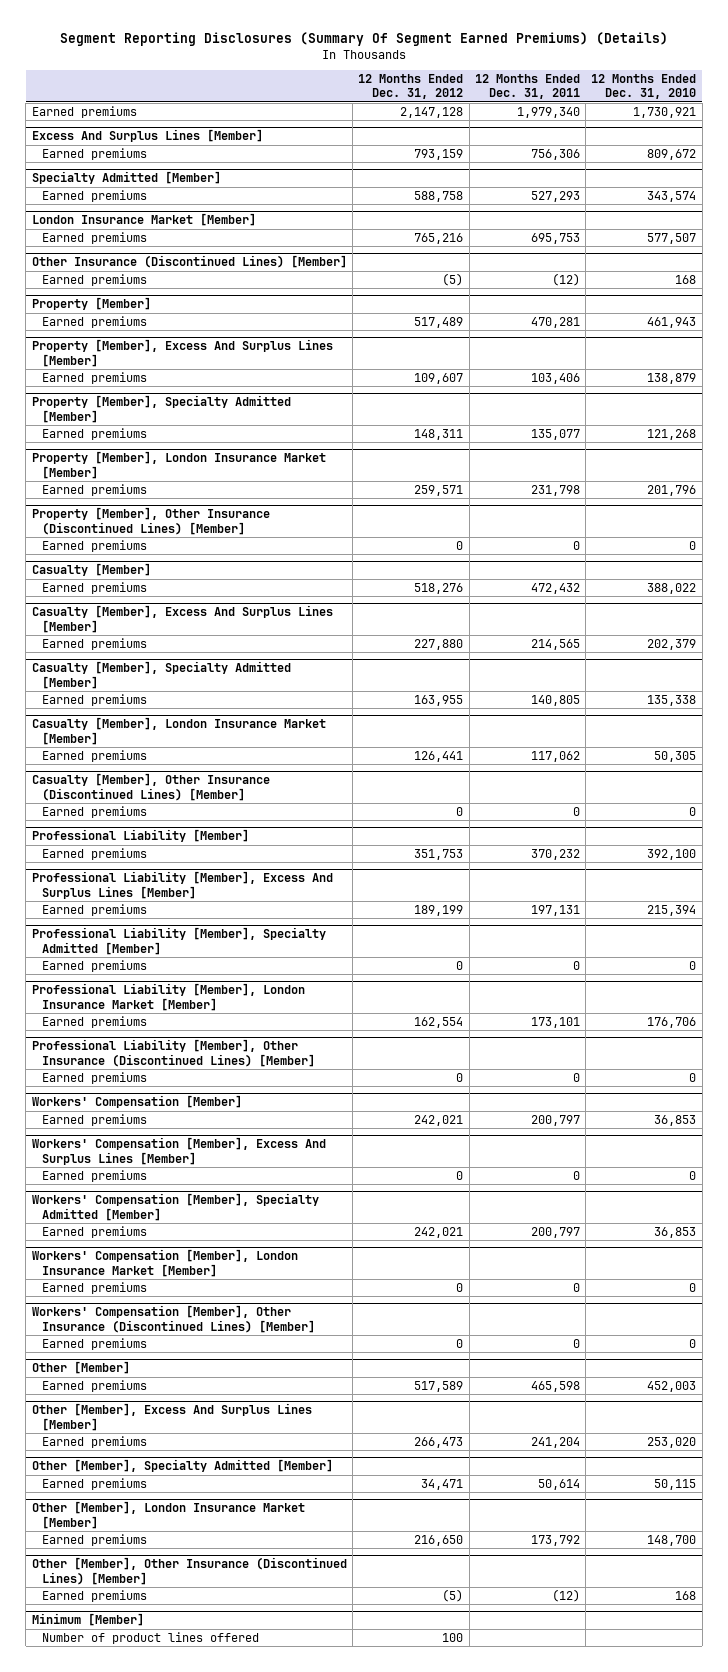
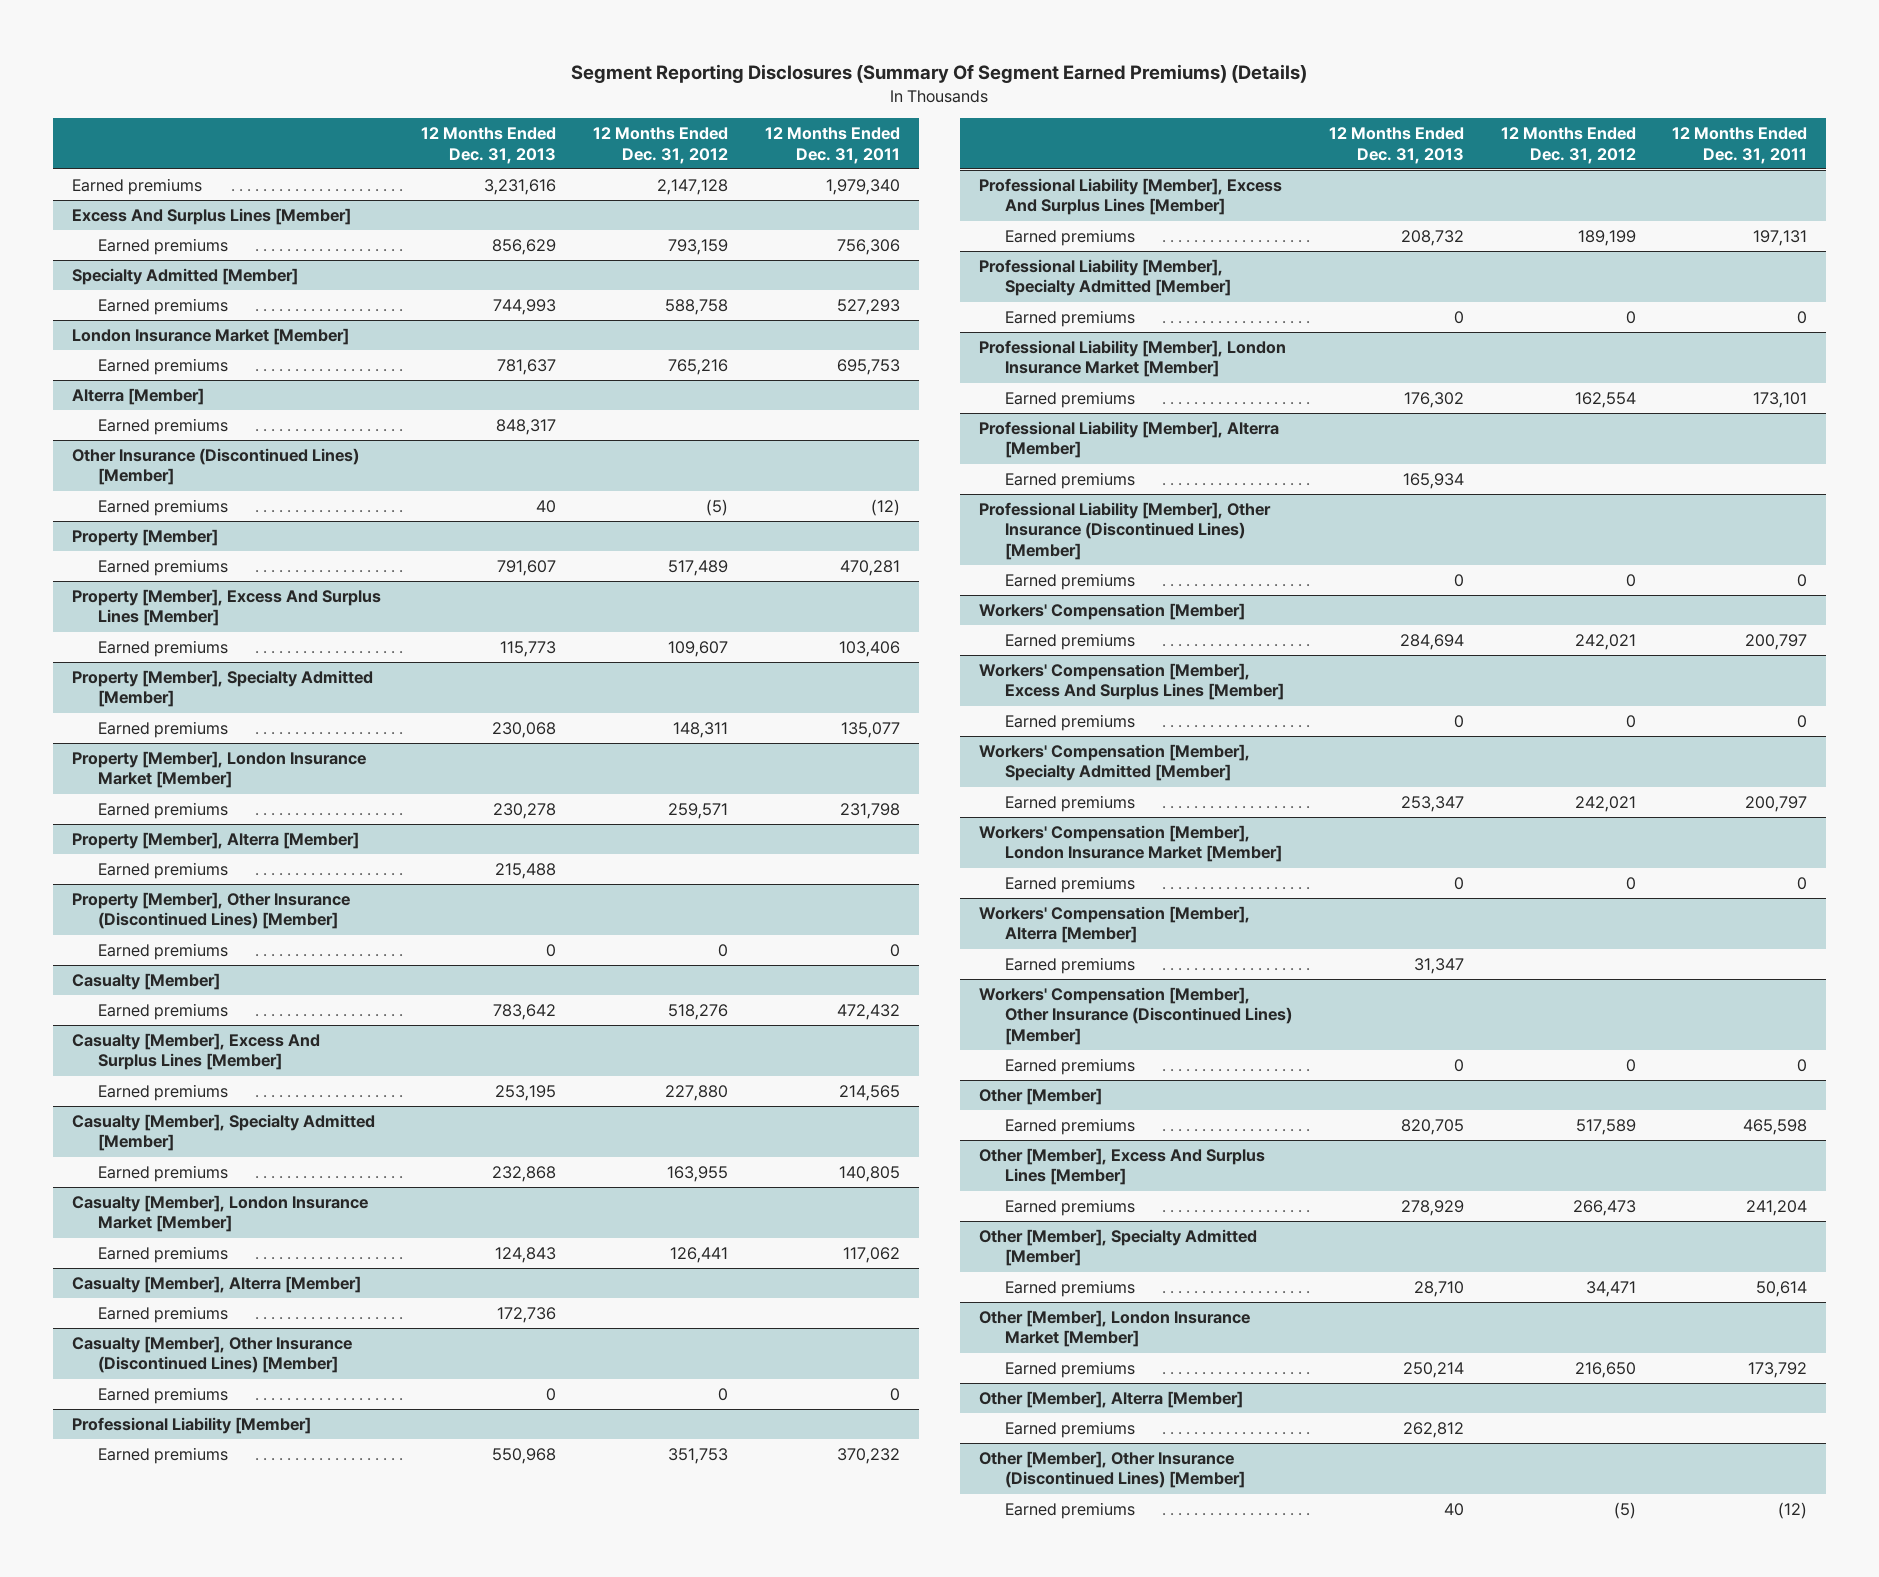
[591,73,697,100] 12 Months Ended Dec. 31, 2010 -> none
none -> [421,127,557,164] 12 Months Ended Dec. 31, 2013
none -> [71,388,204,406] Alterra [Member]
none -> [97,418,228,436] Earned premiums
none -> [71,832,359,850] Property [Member], Alterra [Member]
none -> [97,862,228,880] Earned premiums
none -> [71,1276,361,1294] Casualty [Member], Alterra [Member]
none -> [97,1306,228,1324] Earned premiums
none -> [978,421,1279,459] Professional Liability [Member], Alterra [Member]
none -> [1004,472,1135,490] Earned premiums
none -> [978,906,1250,944] Workers' Compensation [Member], Alterra [Member]
none -> [1004,957,1135,975] Earned premiums
none -> [978,1391,1243,1409] Other [Member], Alterra [Member]
none -> [1004,1421,1135,1439] Earned premiums
[31,1613,144,1627] Minimum [Member] -> none
[41,1631,259,1644] Number of product lines offered -> none

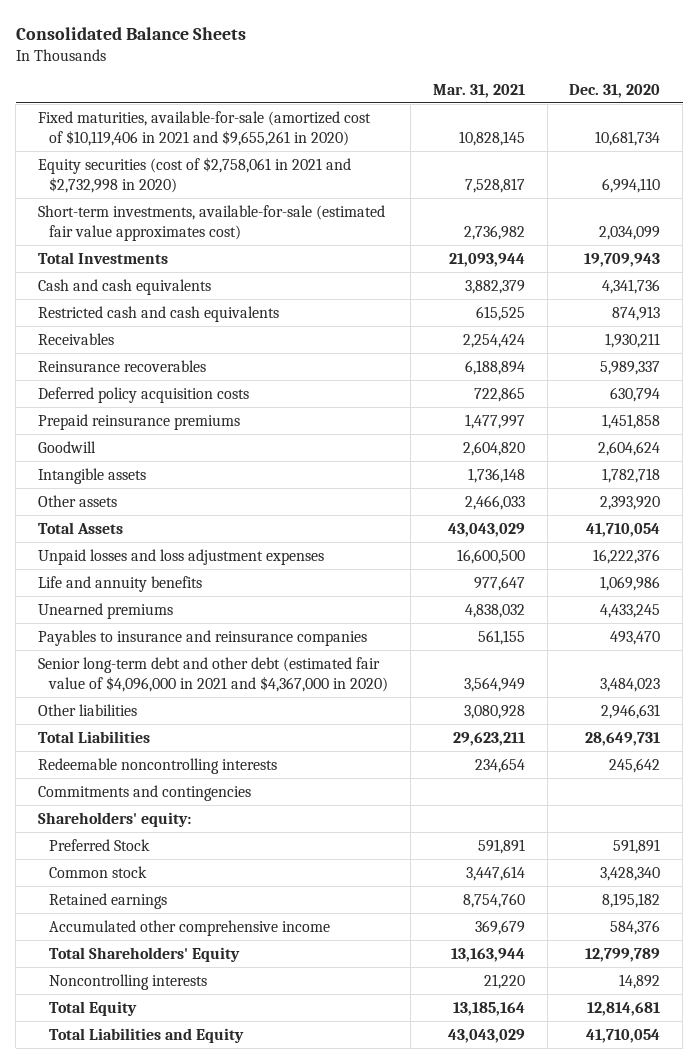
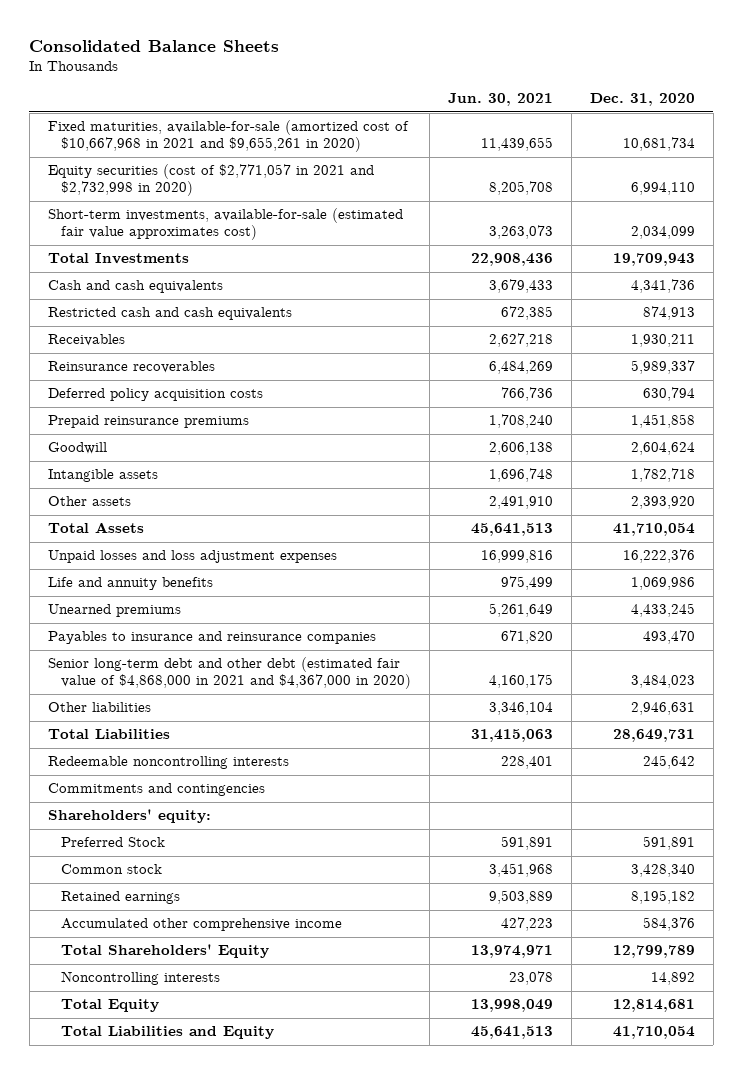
[432,83,525,98] Mar. 31, 2021 -> none
none -> [447,93,553,107] Jun. 30, 2021
[38,110,372,146] Fixed maturities, available-for-sale (amortized cost of $10,119,406 in 2021 and $9,655,261 in 2020) -> [47,120,409,153] Fixed maturities, available-for-sale (amortized cost of $10,667,968 in 2021 and $9,655,261 in 2020)
[38,156,352,193] Equity securities (cost of $2,758,061 in 2021 and $2,732,998 in 2020) -> [47,164,374,197] Equity securities (cost of $2,771,057 in 2021 and $2,732,998 in 2020)
[38,656,389,692] Senior long-term debt and other debt (estimated fair value of $4,096,000 in 2021 and $4,367,000 in 2020) -> [47,657,411,690] Senior long-term debt and other debt (estimated fair value of $4,868,000 in 2021 and $4,367,000 in 2020)

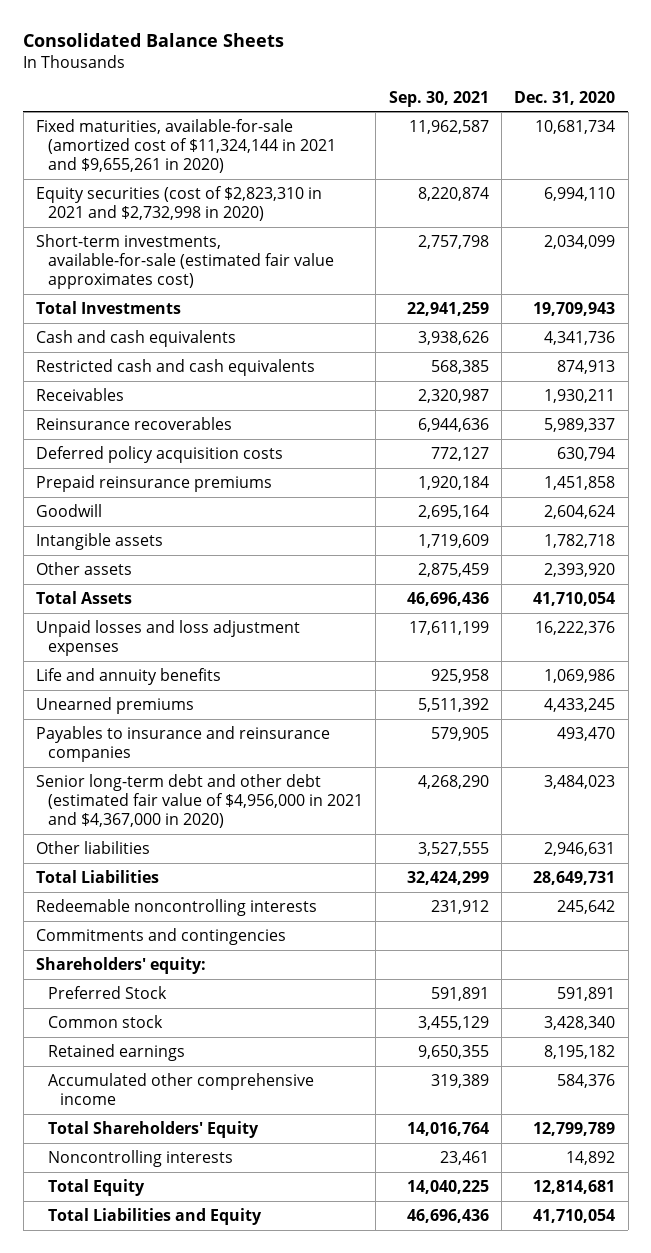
[447,93,553,107] Jun. 30, 2021 -> none
none -> [388,90,489,107] Sep. 30, 2021
[47,120,409,153] Fixed maturities, available-for-sale (amortized cost of $10,667,968 in 2021 and $9,655,261 in 2020) -> [35,118,336,173] Fixed maturities, available-for-sale (amortized cost of $11,324,144 in 2021 and $9,655,261 in 2020)
[47,164,374,197] Equity securities (cost of $2,771,057 in 2021 and $2,732,998 in 2020) -> [35,185,322,221] Equity securities (cost of $2,823,310 in 2021 and $2,732,998 in 2020)
[47,657,411,690] Senior long-term debt and other debt (estimated fair value of $4,868,000 in 2021 and $4,367,000 in 2020) -> [35,773,363,828] Senior long-term debt and other debt (estimated fair value of $4,956,000 in 2021 and $4,367,000 in 2020)

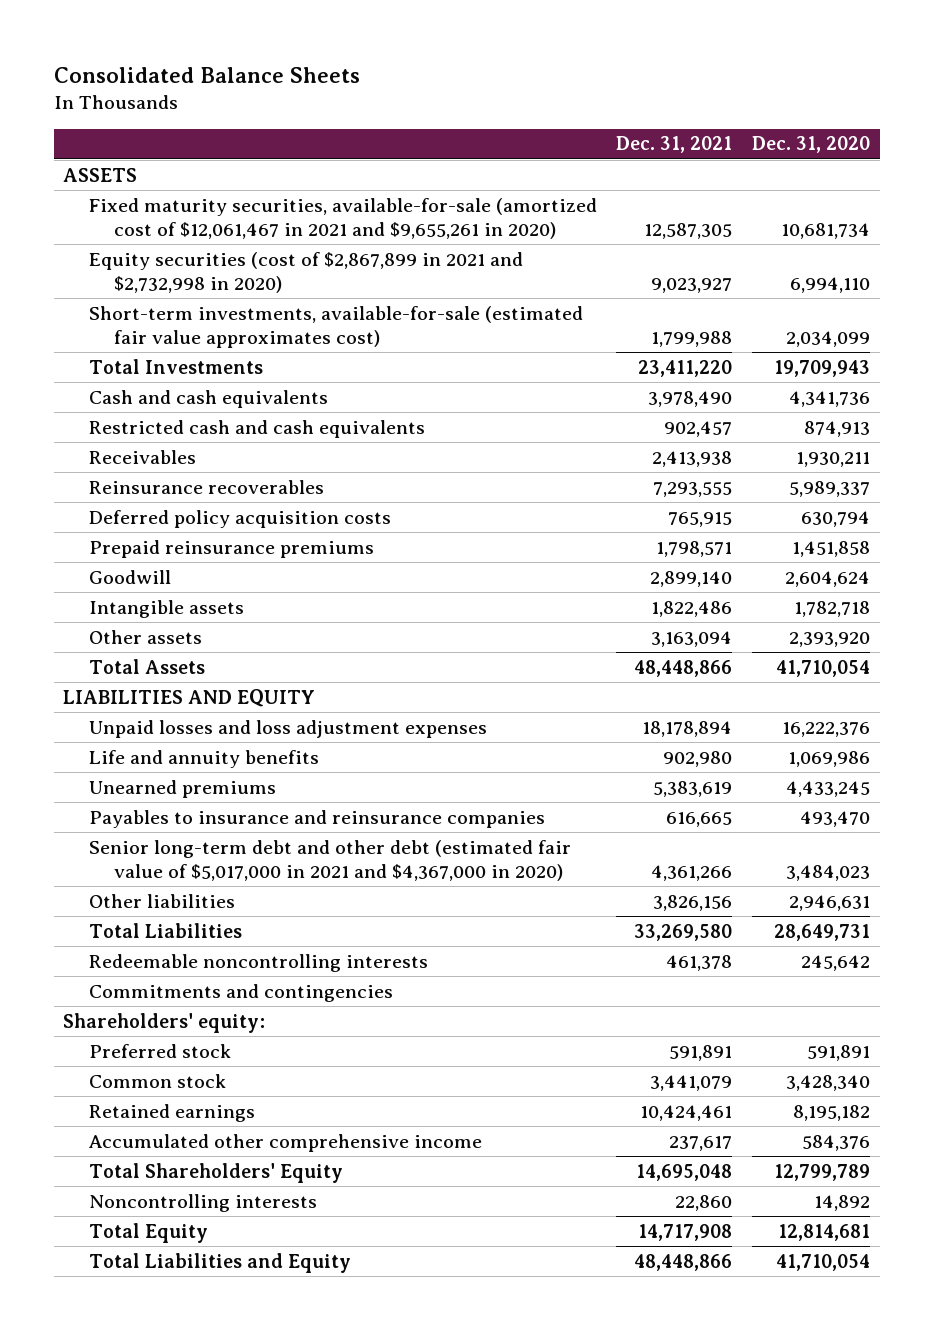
[388,90,489,107] Sep. 30, 2021 -> none
none -> [616,136,733,154] Dec. 31, 2021
none -> [63,167,138,182] ASSETS
[35,118,336,173] Fixed maturities, available-for-sale (amortized cost of $11,324,144 in 2021 and $9,655,261 in 2020) -> [88,197,597,240] Fixed maturity securities, available-for-sale (amortized cost of $12,061,467 in 2021 and $9,655,261 in 2020)
[35,185,322,221] Equity securities (cost of $2,823,310 in 2021 and $2,732,998 in 2020) -> [88,251,523,294] Equity securities (cost of $2,867,899 in 2021 and $2,732,998 in 2020)
none -> [63,688,316,707] LIABILITIES AND EQUITY
[35,773,363,828] Senior long-term debt and other debt (estimated fair value of $4,956,000 in 2021 and $4,367,000 in 2020) -> [88,839,571,882] Senior long-term debt and other debt (estimated fair value of $5,017,000 in 2021 and $4,367,000 in 2020)
[47,985,167,999] Preferred Stock -> [88,1043,231,1058] Preferred stock

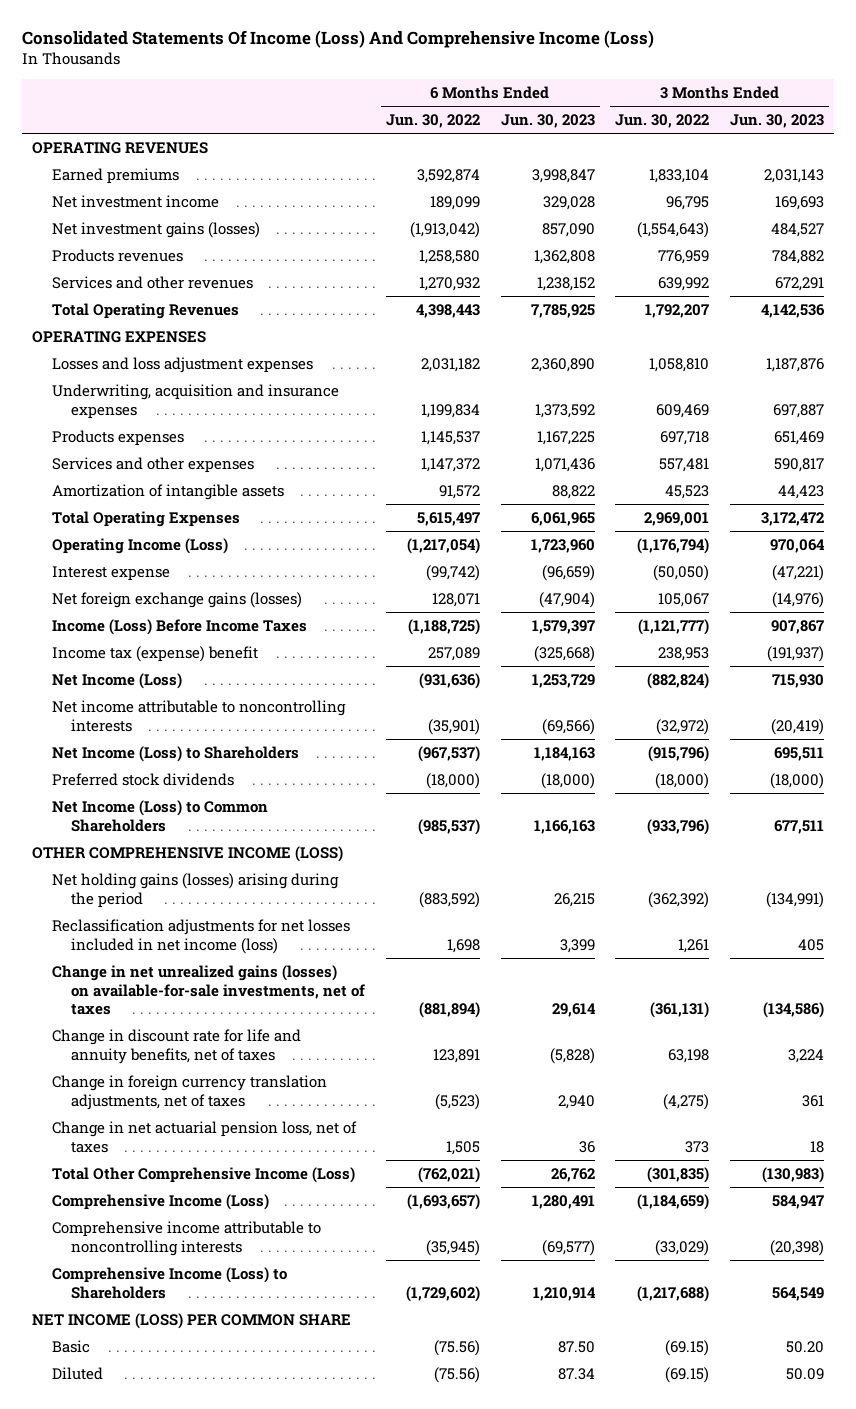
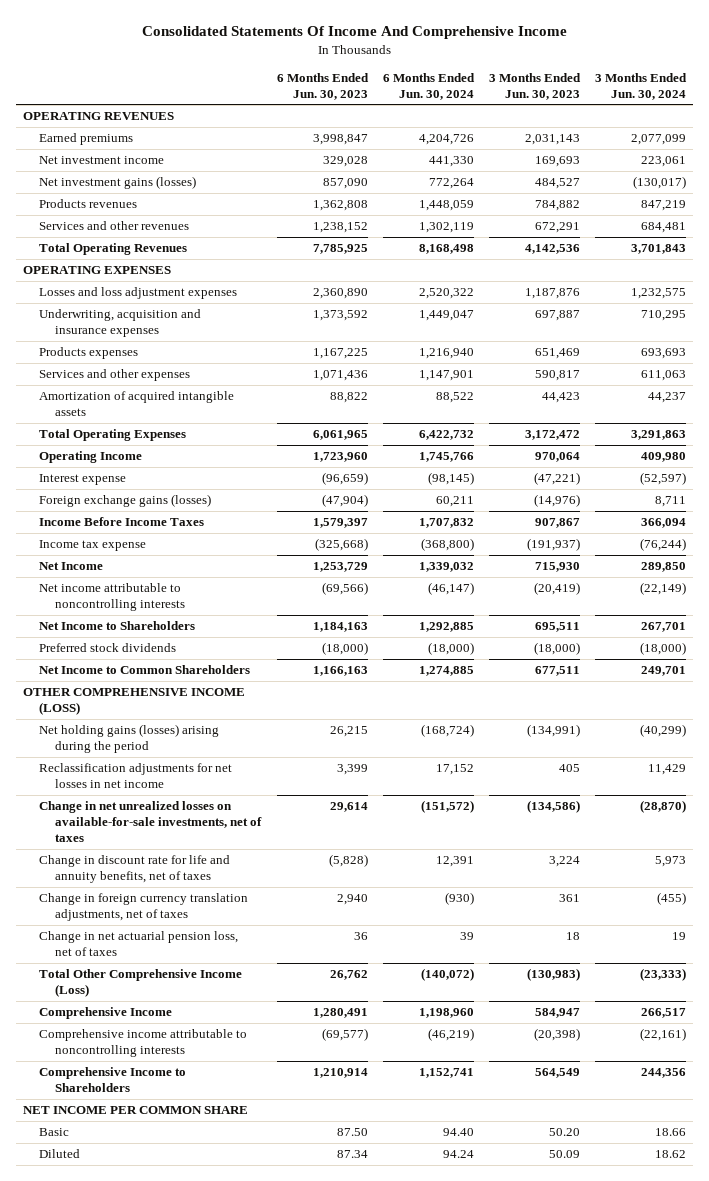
[21,30,654,49] Consolidated Statements Of Income (Loss) And Comprehensive Income (Loss) -> [141,25,567,39] Consolidated Statements Of Income And Comprehensive Income
[386,114,481,129] Jun. 30, 2022 -> none
[615,114,710,129] Jun. 30, 2022 -> none
none -> [382,72,475,100] 6 Months Ended Jun. 30, 2024
none -> [594,72,687,100] 3 Months Ended Jun. 30, 2024
[51,483,284,500] Amortization of intangible assets -> [39,391,235,417] Amortization of acquired intangible assets
[51,537,228,554] Operating Income (Loss) -> [39,451,143,464] Operating Income
[51,591,302,608] Net foreign exchange gains (losses) -> [39,494,212,508] Foreign exchange gains (losses)
[51,618,307,635] Income (Loss) Before Income Taxes -> [39,517,205,527] Income Before Income Taxes
[51,645,258,662] Income tax (expense) benefit -> [39,540,147,552] Income tax expense
[51,672,182,689] Net Income (Loss) -> [39,562,104,571] Net Income
[51,745,299,762] Net Income (Loss) to Shareholders -> [39,621,196,631] Net Income to Shareholders
[51,799,268,832] Net Income (Loss) to Common Shareholders -> [39,665,251,675] Net Income to Common Shareholders
[51,918,350,954] Reclassification adjustments for net losses included in net income (loss) -> [39,763,233,789] Reclassification adjustments for net losses in net income
[51,964,366,1016] Change in net unrealized gains (losses) on available-for-sale investments, net of taxes -> [39,801,263,843] Change in net unrealized losses on available-for-sale investments, net of taxes
[51,1193,269,1210] Comprehensive Income (Loss) -> [39,1007,173,1020] Comprehensive Income
[51,1266,287,1299] Comprehensive Income (Loss) to Shareholders -> [39,1067,187,1093] Comprehensive Income to Shareholders
[31,1312,351,1329] NET INCOME (LOSS) PER COMMON SHARE -> [23,1106,249,1115] NET INCOME PER COMMON SHARE

